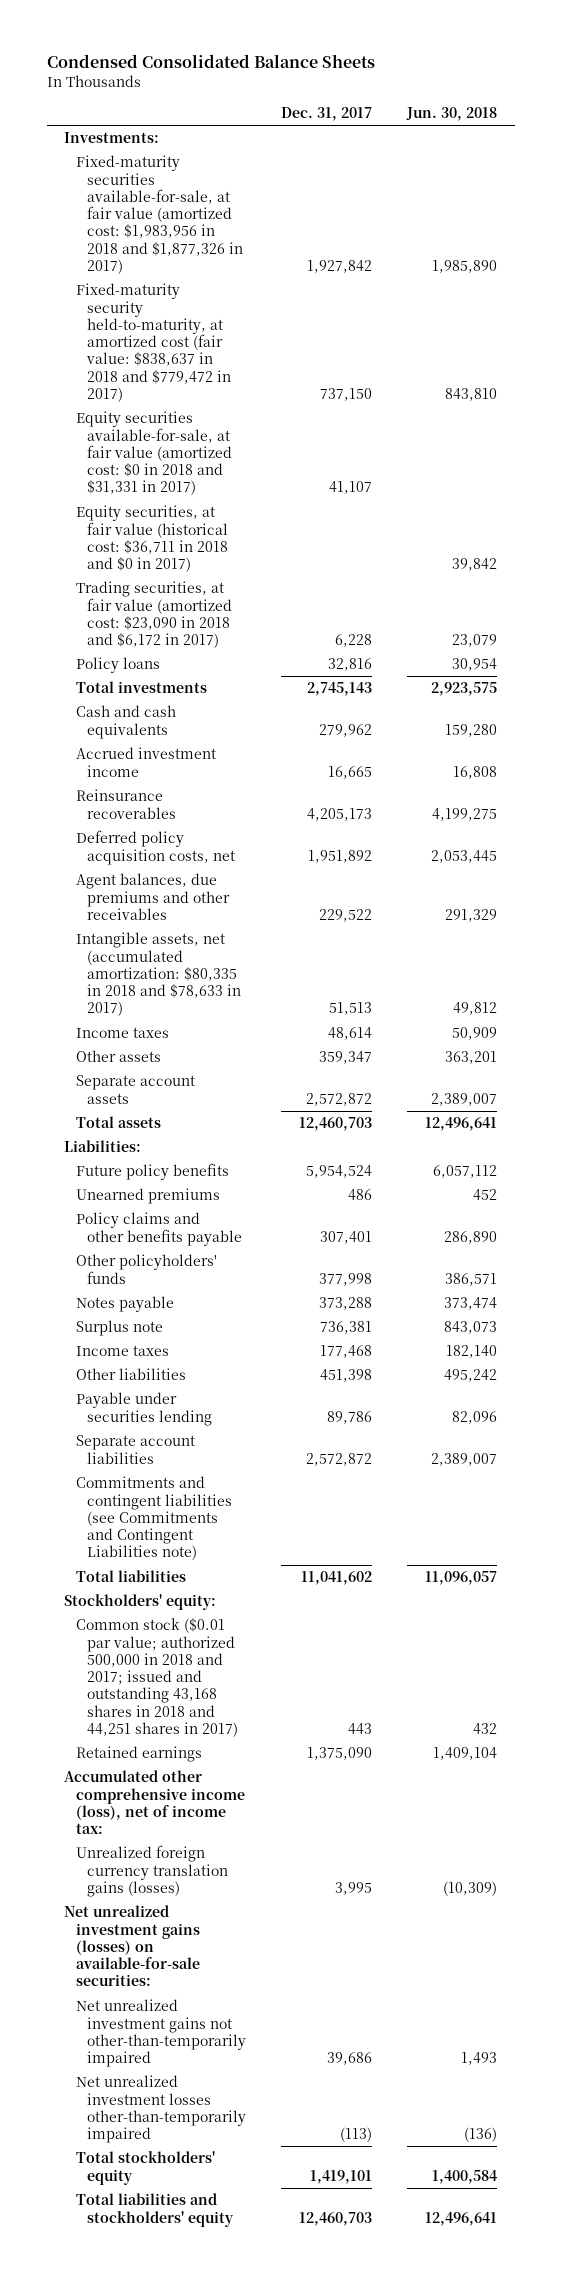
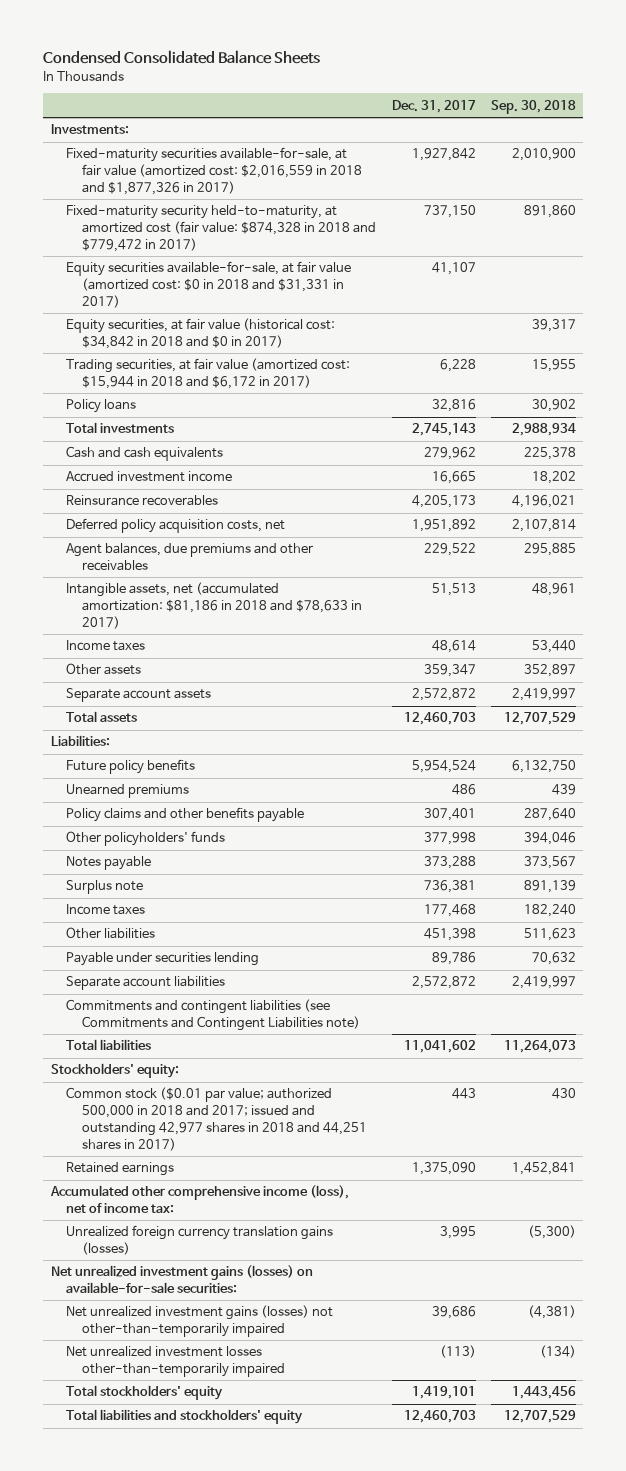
[406,107,498,122] Jun. 30, 2018 -> none
none -> [490,99,576,114] Sep. 30, 2018
[75,155,244,275] Fixed-maturity securities available-for-sale, at fair value (amortized cost: $1,983,956 in 2018 and $1,877,326 in 2017) -> [66,147,363,196] Fixed-maturity securities available-for-sale, at fair value (amortized cost: $2,016,559 in 2018 and $1,877,326 in 2017)
[75,283,232,403] Fixed-maturity security held-to-maturity, at amortized cost (fair value: $838,637 in 2018 and $779,472 in 2017) -> [66,205,377,253] Fixed-maturity security held-to-maturity, at amortized cost (fair value: $874,328 in 2018 and $779,472 in 2017)
[75,505,229,573] Equity securities, at fair value (historical cost: $36,711 in 2018 and $0 in 2017) -> [66,318,336,350] Equity securities, at fair value (historical cost: $34,842 in 2018 and $0 in 2017)
[75,581,233,649] Trading securities, at fair value (amortized cost: $23,090 in 2018 and $6,172 in 2017) -> [66,358,351,390] Trading securities, at fair value (amortized cost: $15,944 in 2018 and $6,172 in 2017)
[75,932,242,1017] Intangible assets, net (accumulated amortization: $80,335 in 2018 and $78,633 in 2017) -> [66,582,363,630] Intangible assets, net (accumulated amortization: $81,186 in 2018 and $78,633 in 2017)
[75,1618,239,1738] Common stock ($0.01 par value; authorized 500,000 in 2018 and 2017; issued and outstanding 43,168 shares in 2018 and 44,251 shares in 2017) -> [66,1087,368,1151] Common stock ($0.01 par value; authorized 500,000 in 2018 and 2017; issued and outstanding 42,977 shares in 2018 and 44,251 shares in 2017)
[75,1999,247,2068] Net unrealized investment gains not other-than-temporarily impaired -> [66,1305,334,1338] Net unrealized investment gains (losses) not other-than-temporarily impaired

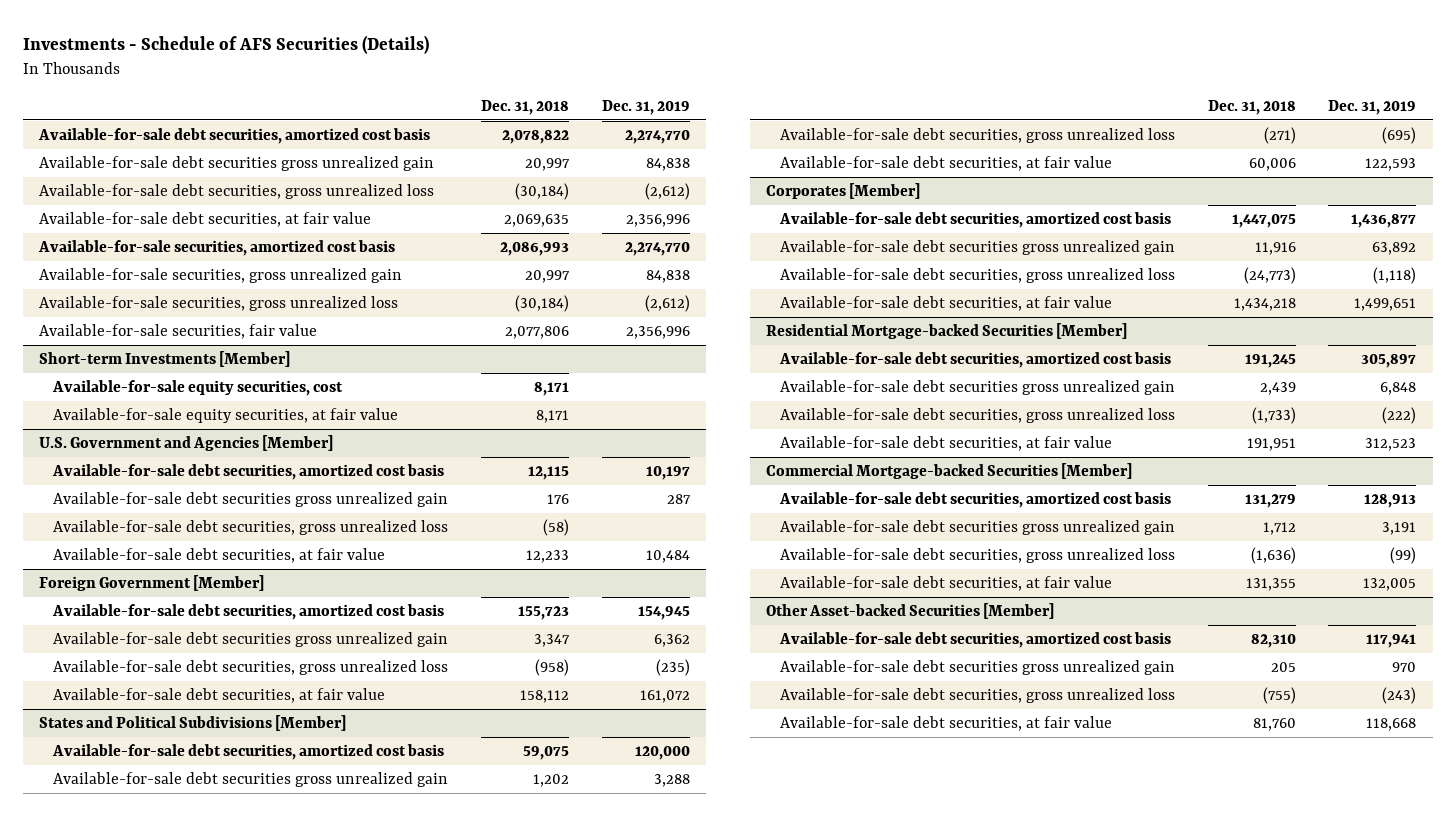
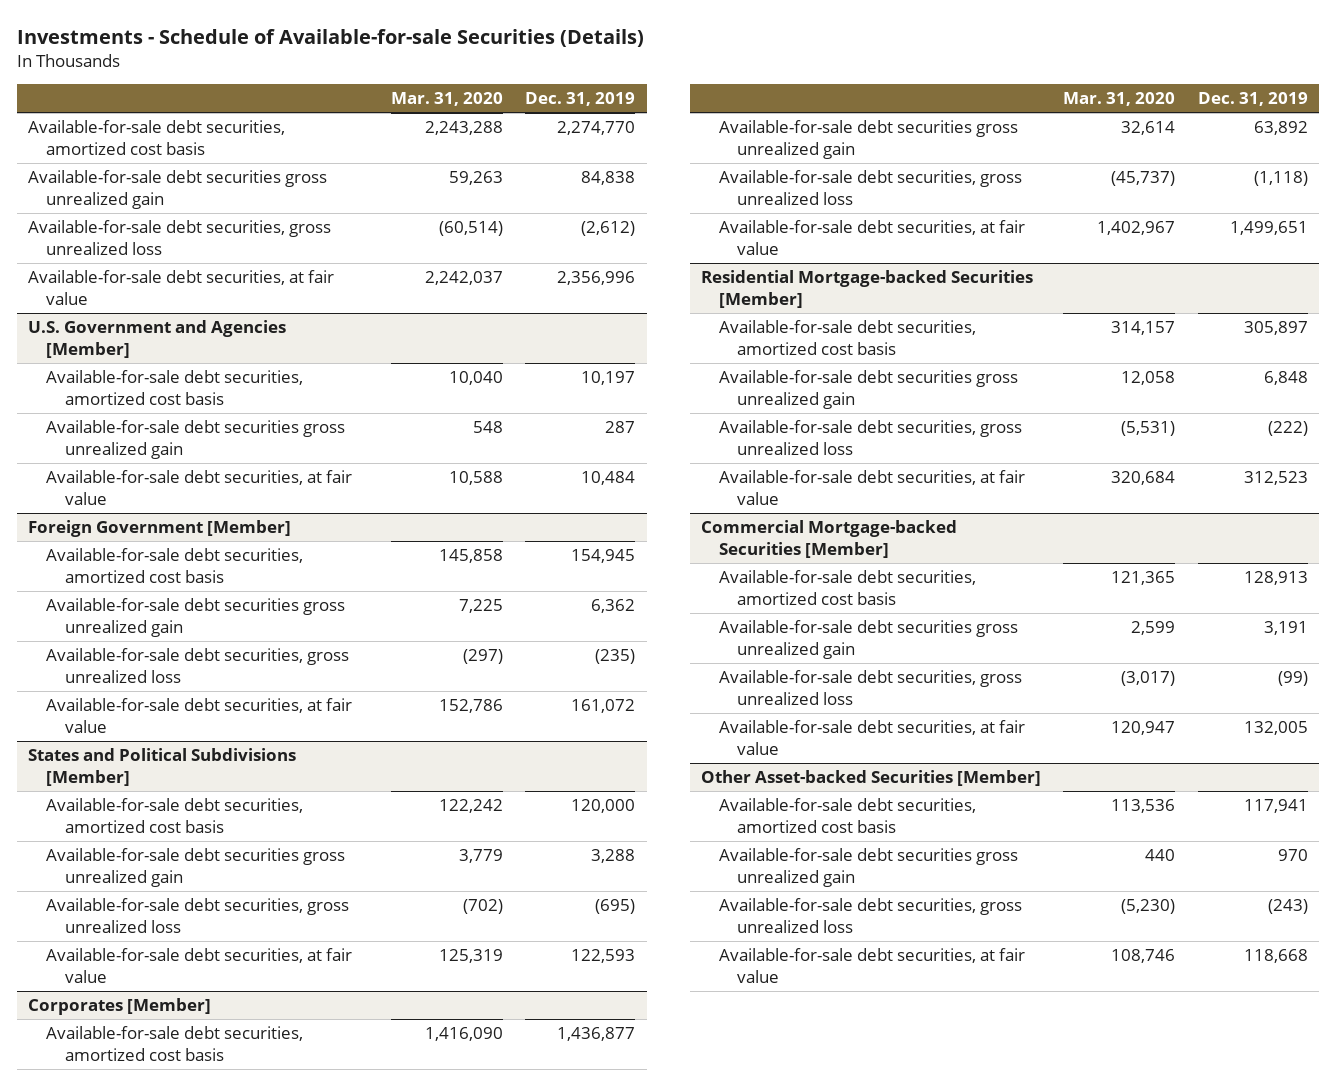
[22,35,429,55] Investments - Schedule of AFS Securities (Details) -> [16,28,644,47] Investments - Schedule of Available-for-sale Securities (Details)
[480,99,569,115] Dec. 31, 2018 -> none
none -> [390,92,503,107] Mar. 31, 2020
[38,240,396,257] Available-for-sale securities, amortized cost basis -> none
[39,268,403,284] Available-for-sale securities, gross unrealized gain -> none
[39,296,399,312] Available-for-sale securities, gross unrealized loss -> none
[39,324,318,340] Available-for-sale securities, fair value -> none
[39,351,291,368] Short-term Investments [Member] -> none
[52,380,344,397] Available-for-sale equity securities, cost -> none
[53,408,399,424] Available-for-sale equity securities, at fair value -> none
[53,520,449,536] Available-for-sale debt securities, gross unrealized loss -> none

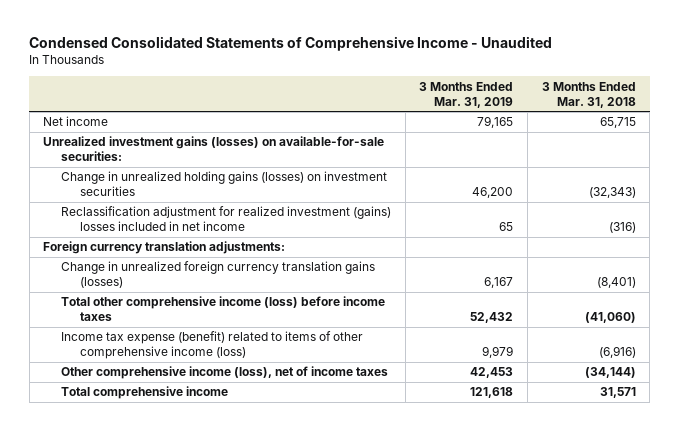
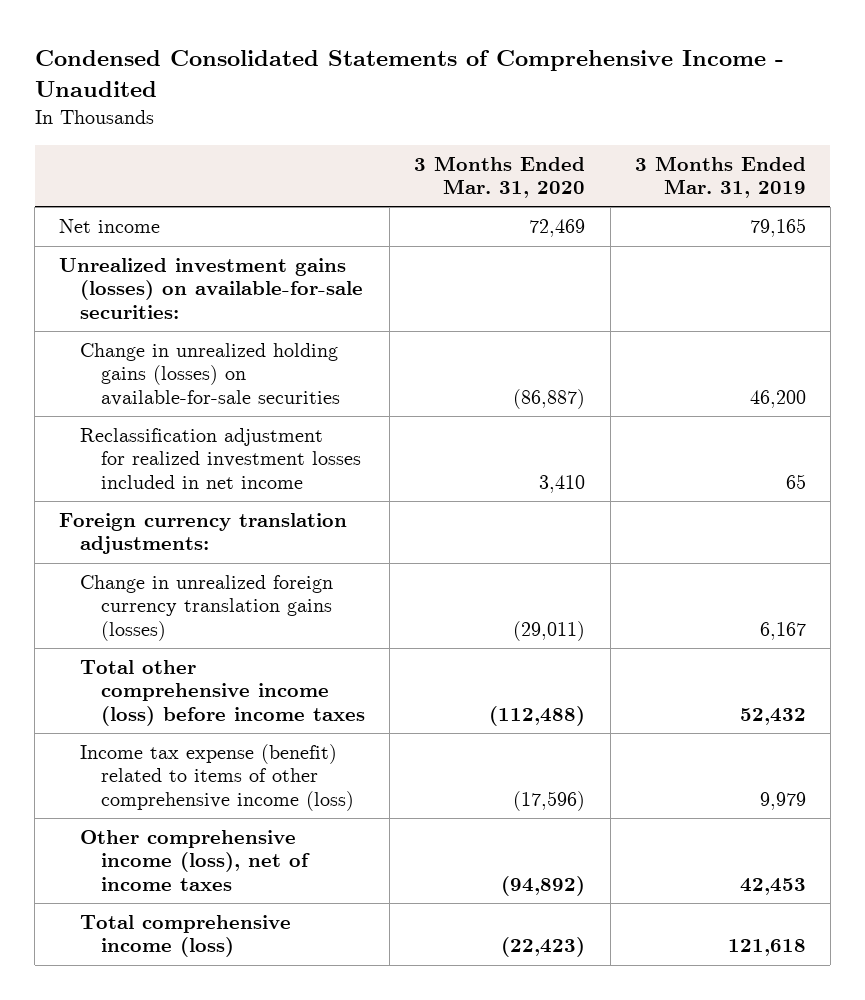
[541,81,636,108] 3 Months Ended Mar. 31, 2018 -> none
none -> [414,155,586,198] 3 Months Ended Mar. 31, 2020
[61,171,388,197] Change in unrealized holding gains (losses) on investment securities -> [80,343,341,406] Change in unrealized holding gains (losses) on available-for-sale securities
[61,206,392,232] Reclassification adjustment for realized investment (gains) losses included in net income -> [80,428,362,489] Reclassification adjustment for realized investment losses included in net income
[61,386,229,400] Total comprehensive income -> [80,915,292,958] Total comprehensive income (loss)

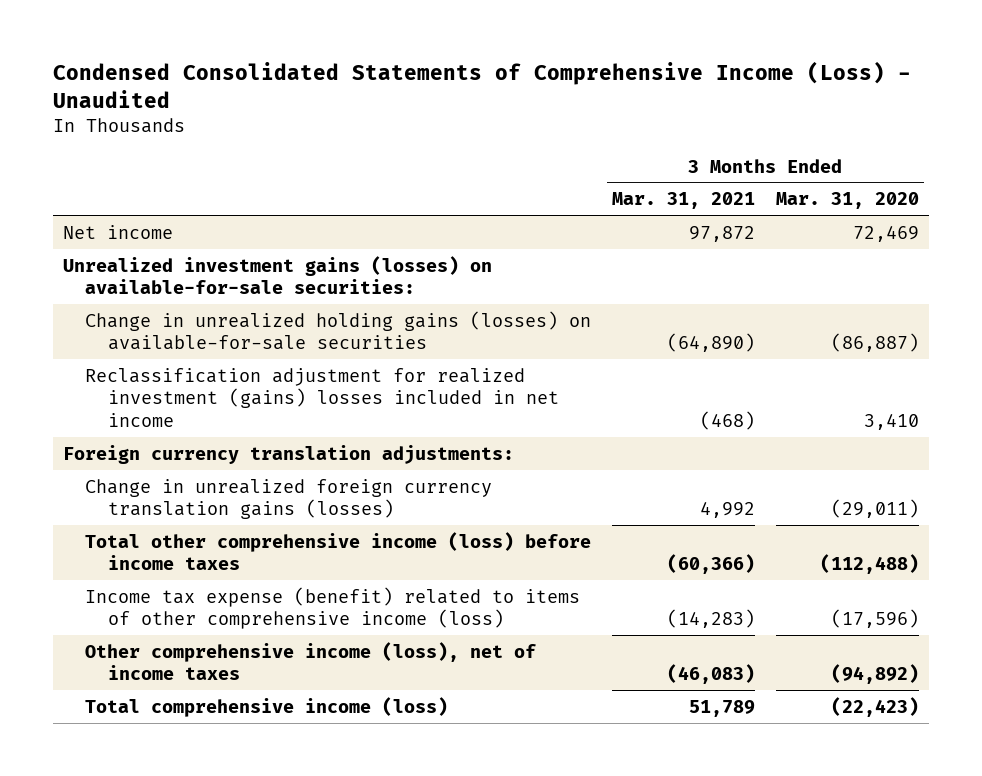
[34,50,784,98] Condensed Consolidated Statements of Comprehensive Income - Unaudited -> [52,61,911,109] Condensed Consolidated Statements of Comprehensive Income (Loss) - Unaudited
[634,155,806,198] 3 Months Ended Mar. 31, 2019 -> none
none -> [612,192,756,210] Mar. 31, 2021
[80,428,362,489] Reclassification adjustment for realized investment losses included in net income -> [85,367,559,428] Reclassification adjustment for realized investment (gains) losses included in net income

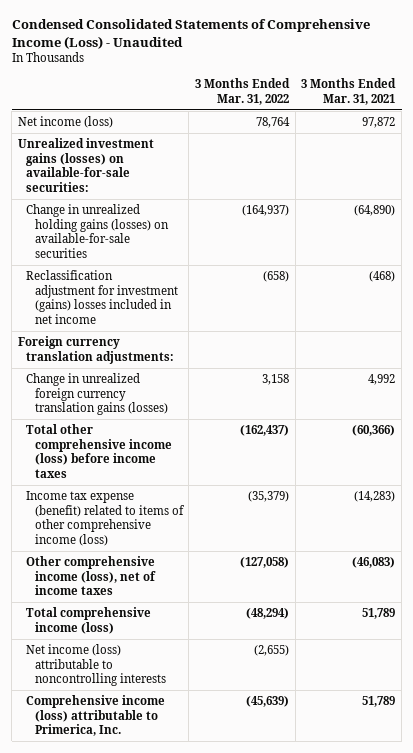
[775,192,919,210] Mar. 31, 2020 -> none
none -> [195,78,291,105] 3 Months Ended Mar. 31, 2022
[63,224,174,239] Net income -> [17,116,113,129] Net income (loss)
[85,367,559,428] Reclassification adjustment for realized investment (gains) losses included in net income -> [26,270,178,324] Reclassification adjustment for investment (gains) losses included in net income
none -> [26,644,166,687] Net income (loss) attributable to noncontrolling interests
none -> [26,695,166,737] Comprehensive income (loss) attributable to Primerica, Inc.

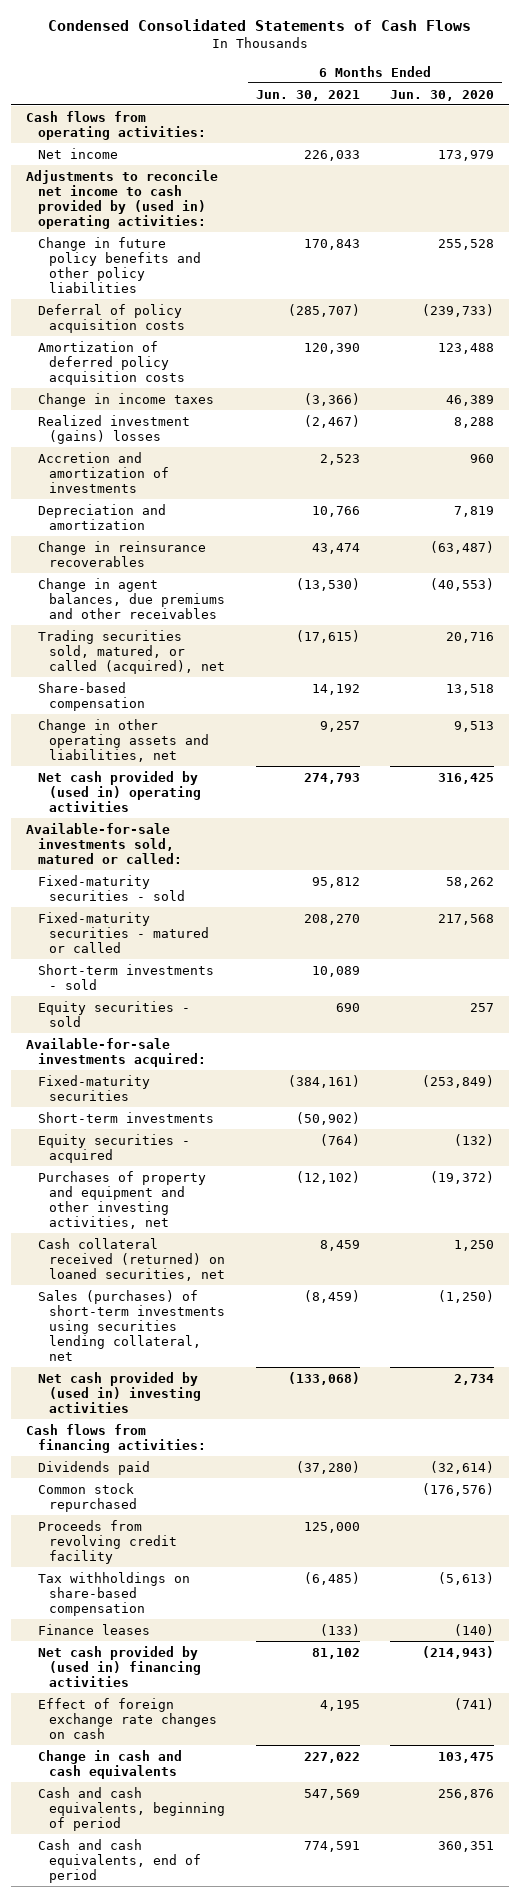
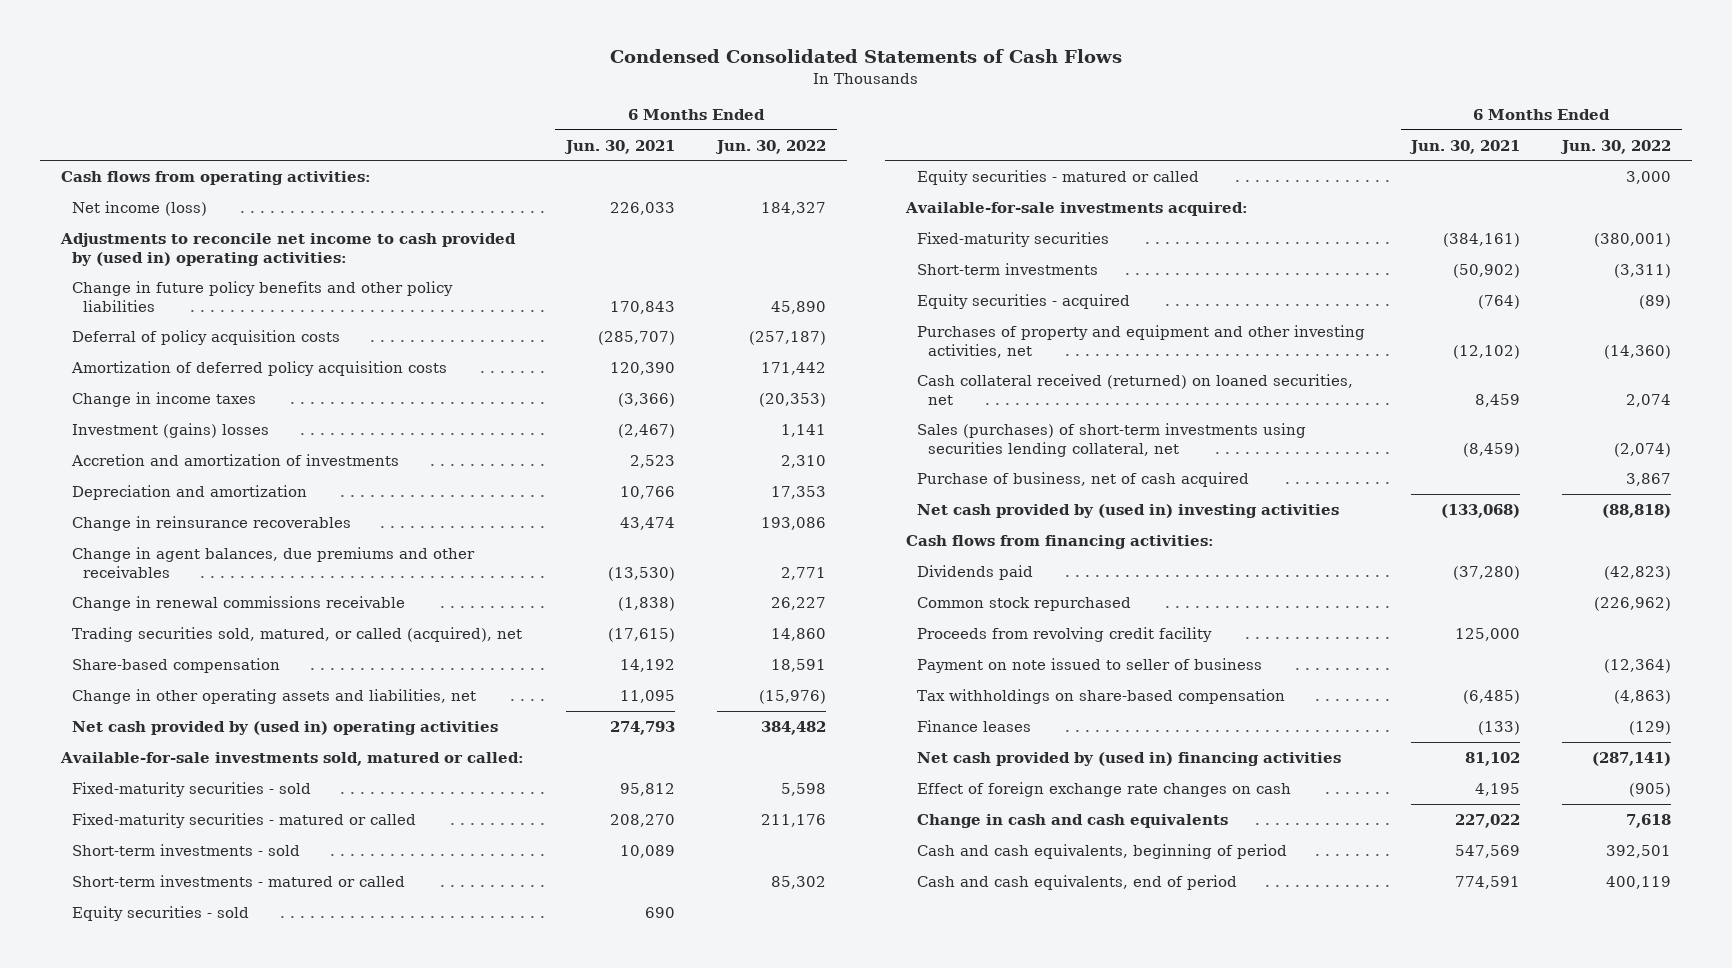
[390,89,495,101] Jun. 30, 2020 -> none
none -> [715,139,827,154] Jun. 30, 2022
[37,147,118,159] Net income -> [71,200,207,216] Net income (loss)
[37,414,190,444] Realized investment (gains) losses -> [71,422,269,438] Investment (gains) losses
none -> [71,595,405,611] Change in renewal commissions receivable
[319,720,360,732] 9,257 -> [619,689,675,703] 11,095
none -> [71,874,405,887] Short-term investments - matured or called
none -> [917,169,1200,185] Equity securities - matured or called
none -> [917,471,1250,487] Purchase of business, net of cash acquired
none -> [917,657,1263,673] Payment on note issued to seller of business

